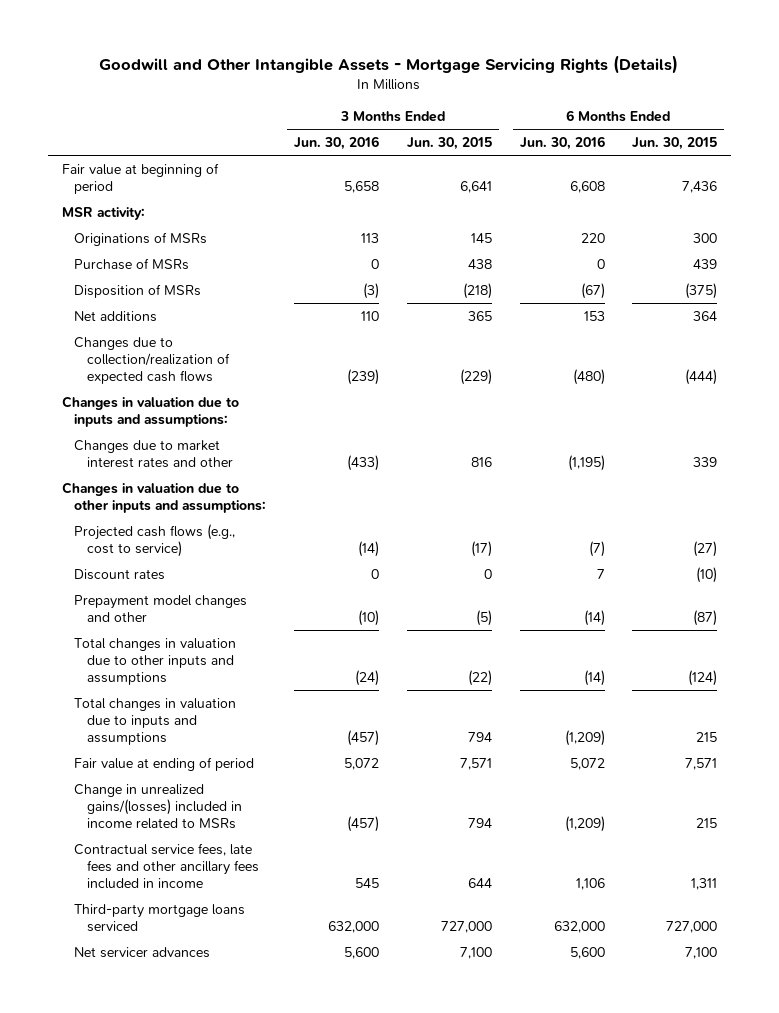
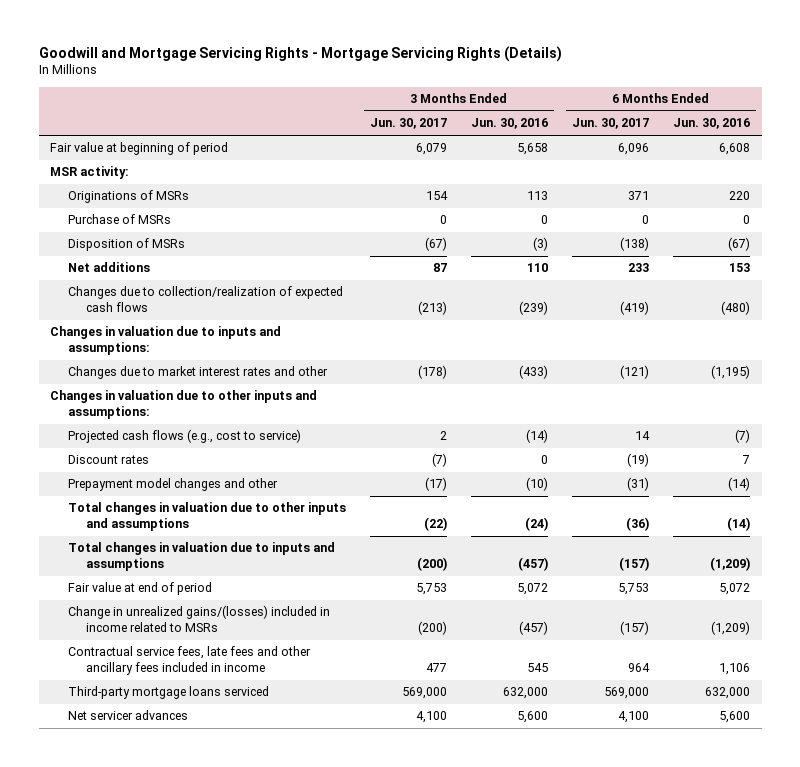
[99,54,679,74] Goodwill and Other Intangible Assets - Mortgage Servicing Rights (Details) -> [38,45,562,62] Goodwill and Mortgage Servicing Rights - Mortgage Servicing Rights (Details)
[406,137,492,151] Jun. 30, 2015 -> none
[632,137,718,151] Jun. 30, 2015 -> none
none -> [370,118,448,130] Jun. 30, 2017
none -> [571,118,649,130] Jun. 30, 2017
[74,756,255,771] Fair value at ending of period -> [68,582,213,596] Fair value at end of period

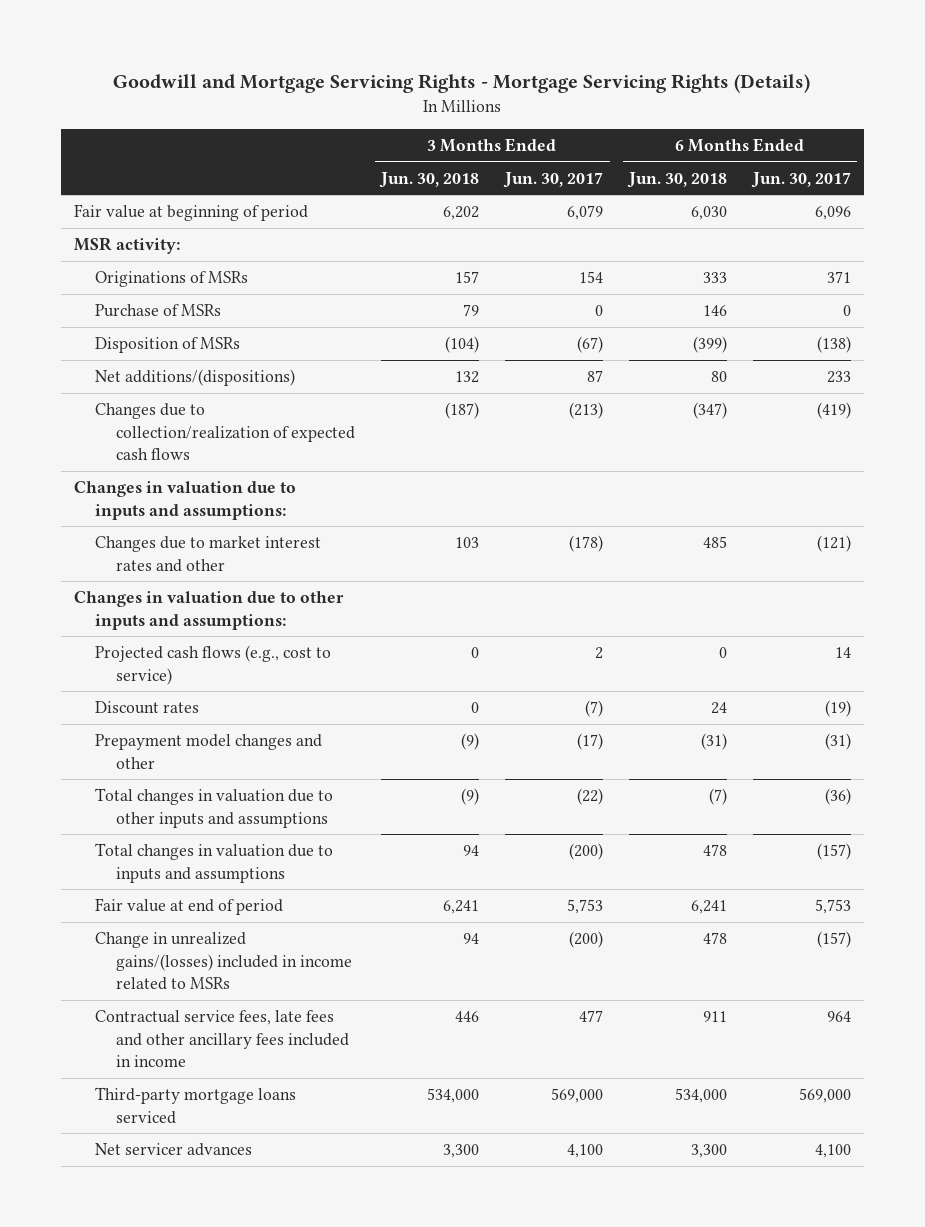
[470,118,548,130] Jun. 30, 2016 -> none
[672,118,750,130] Jun. 30, 2016 -> none
none -> [379,171,480,188] Jun. 30, 2018
none -> [627,171,728,188] Jun. 30, 2018
[68,262,151,273] Net additions -> [95,368,296,386] Net additions/(dispositions)

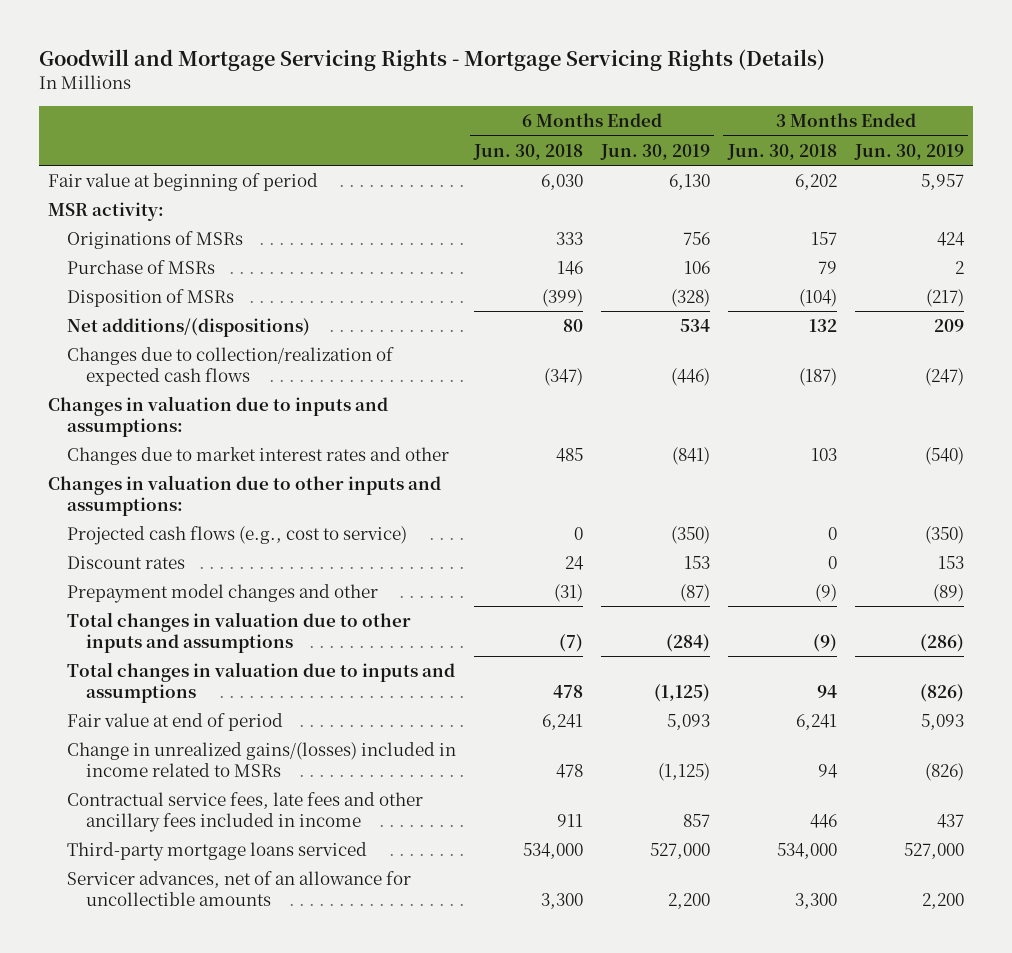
[503,171,604,188] Jun. 30, 2017 -> none
[750,171,851,188] Jun. 30, 2017 -> none
none -> [599,143,710,160] Jun. 30, 2019
none -> [853,143,964,160] Jun. 30, 2019
[95,1142,253,1156] Net servicer advances -> [67,871,412,906] Servicer advances, net of an allowance for uncollectible amounts

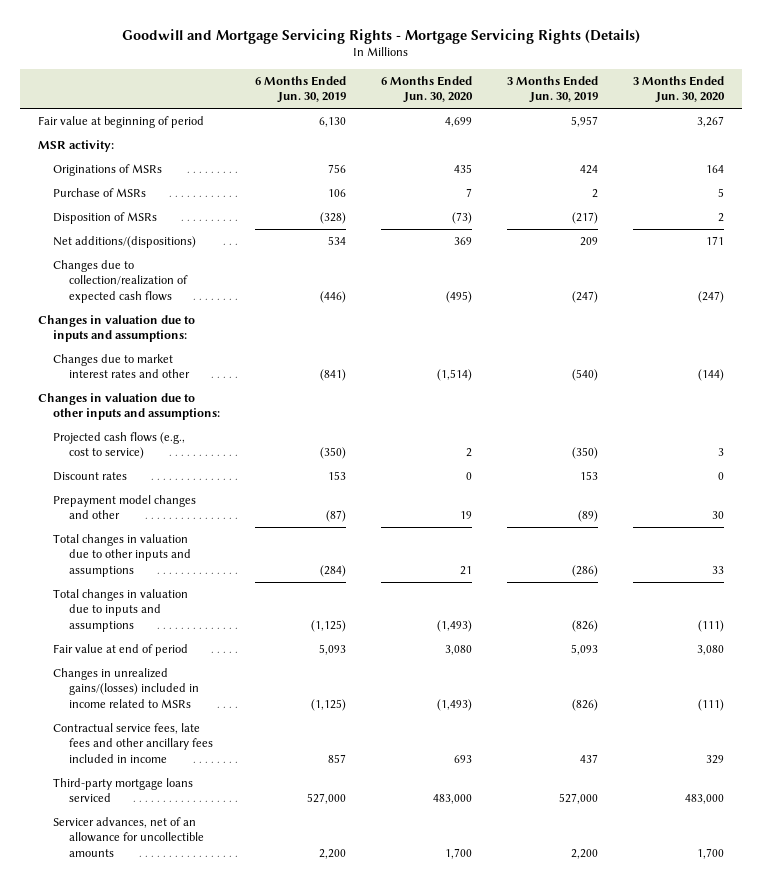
[472,143,583,160] Jun. 30, 2018 -> none
[726,143,837,160] Jun. 30, 2018 -> none
none -> [381,75,474,104] 6 Months Ended Jun. 30, 2020
none -> [633,75,726,104] 3 Months Ended Jun. 30, 2020
[67,742,457,777] Change in unrealized gains/(losses) included in income related to MSRs -> [53,667,199,708] Changes in unrealized gains/(losses) included in income related to MSRs

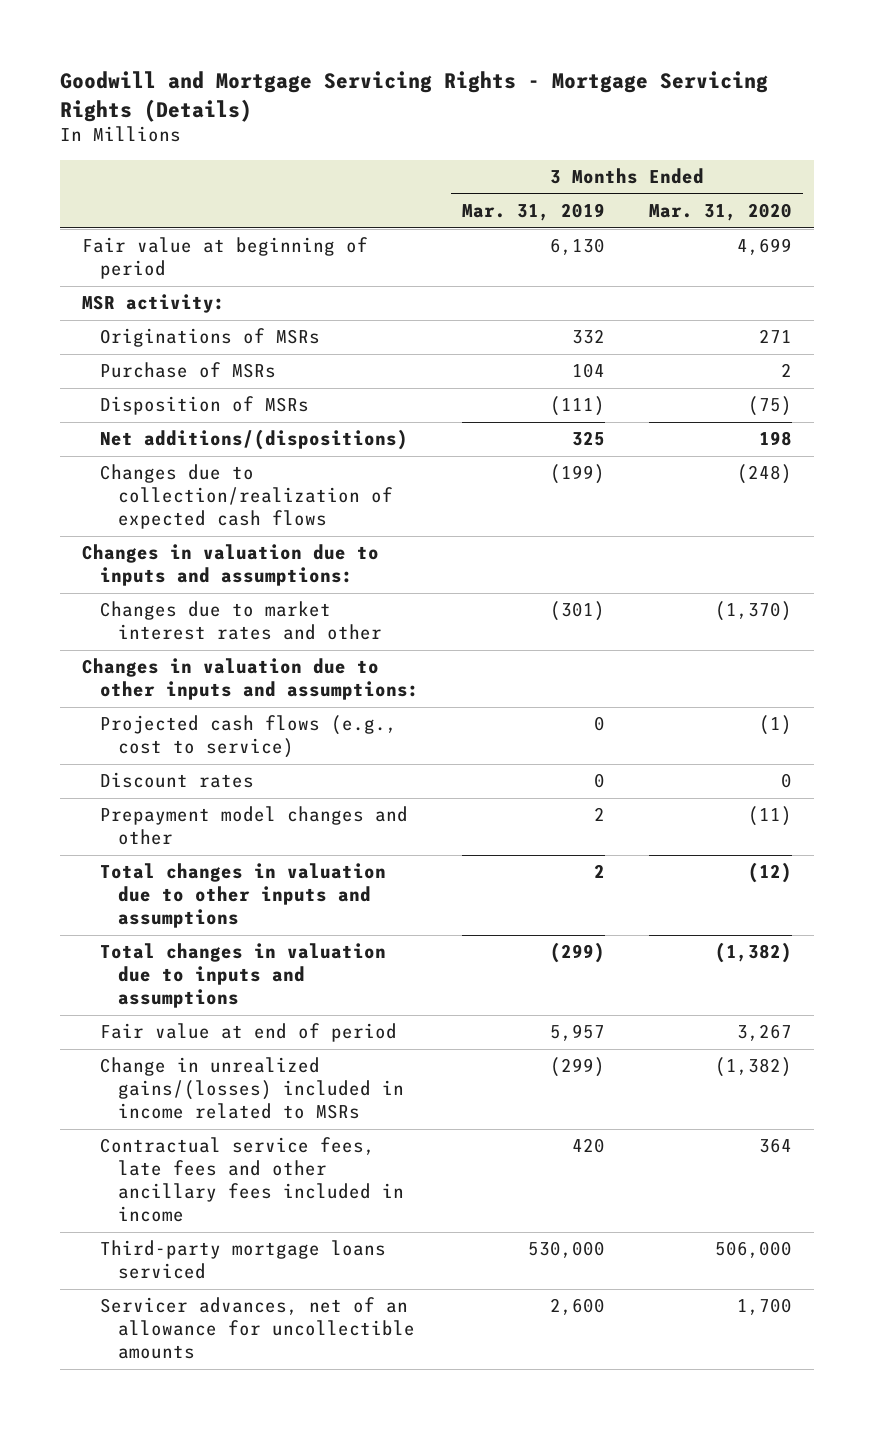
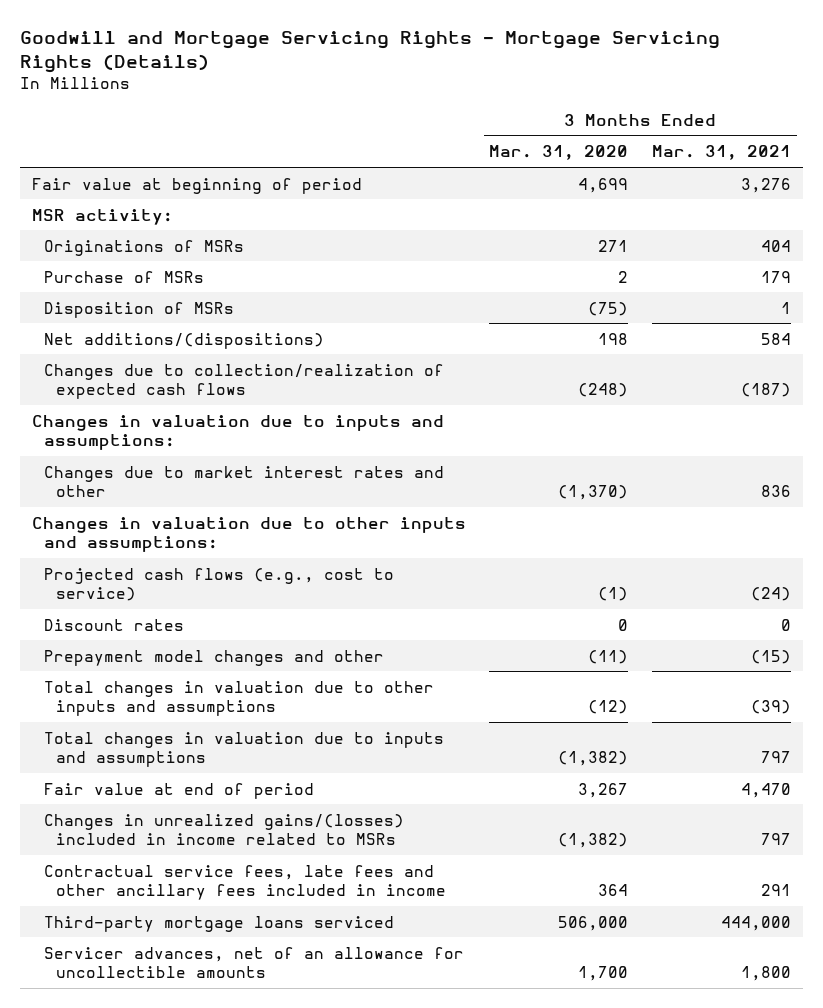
[462,202,606,221] Mar. 31, 2019 -> none
none -> [651,145,791,161] Mar. 31, 2021
[99,1057,404,1120] Change in unrealized gains/(losses) included in income related to MSRs -> [44,813,405,845] Changes in unrealized gains/(losses) included in income related to MSRs

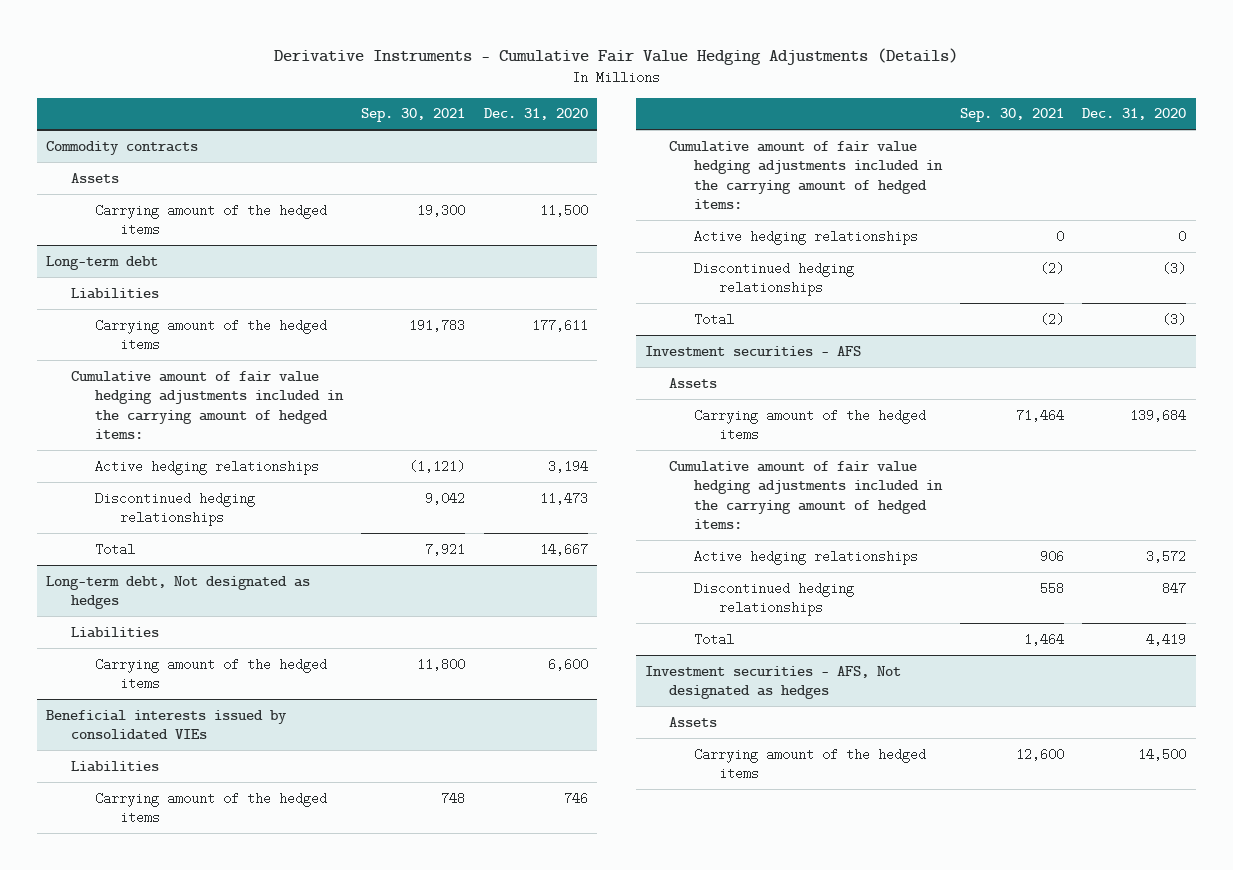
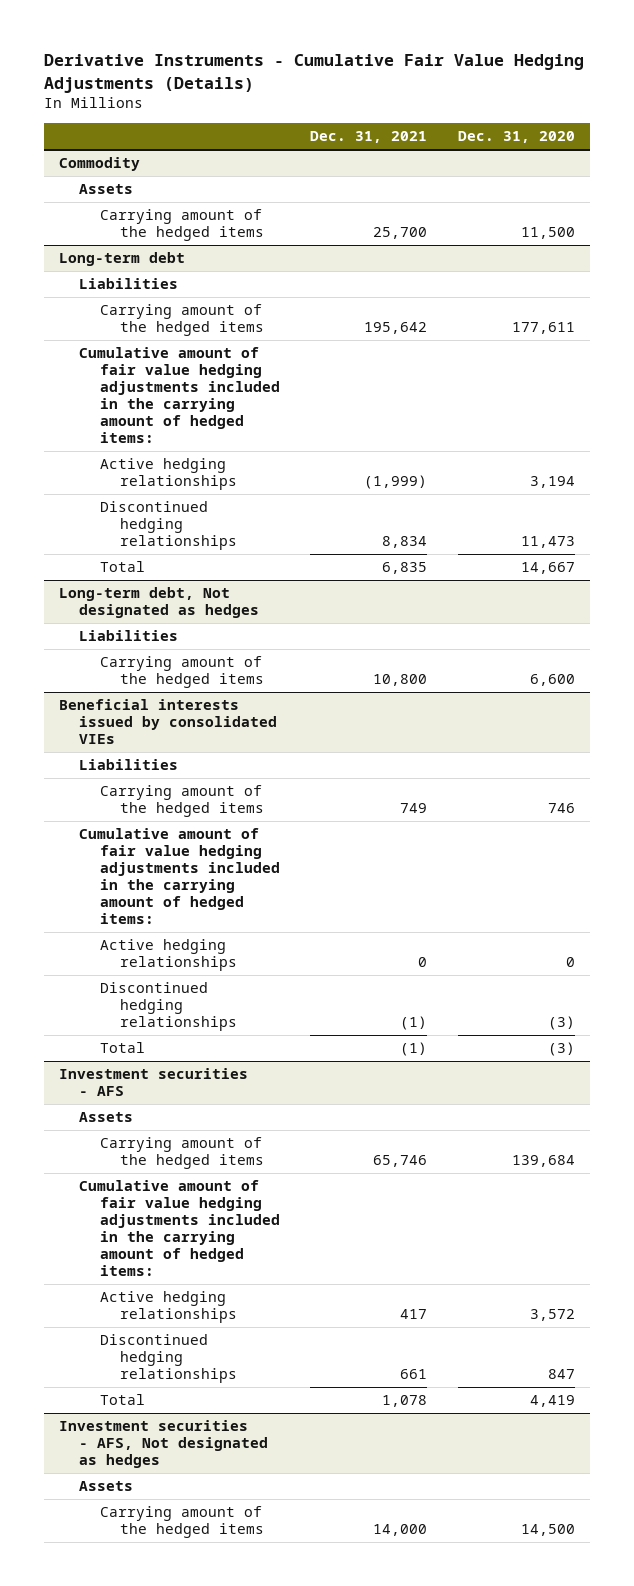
[361,108,466,123] Sep. 30, 2021 -> none
none -> [310,131,428,144] Dec. 31, 2021
[46,140,199,155] Commodity contracts -> [58,157,140,172] Commodity

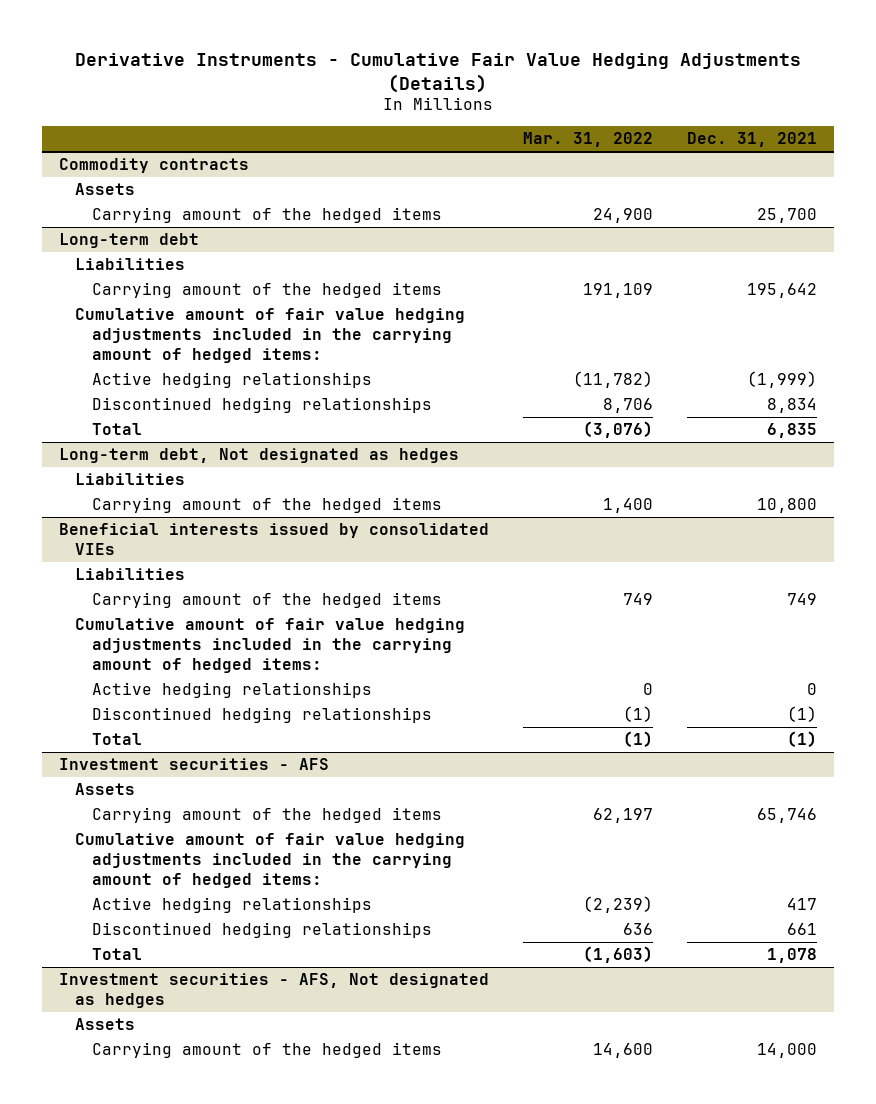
[457,131,575,144] Dec. 31, 2020 -> none
none -> [523,132,654,148] Mar. 31, 2022
[58,157,140,172] Commodity -> [58,158,249,174] Commodity contracts

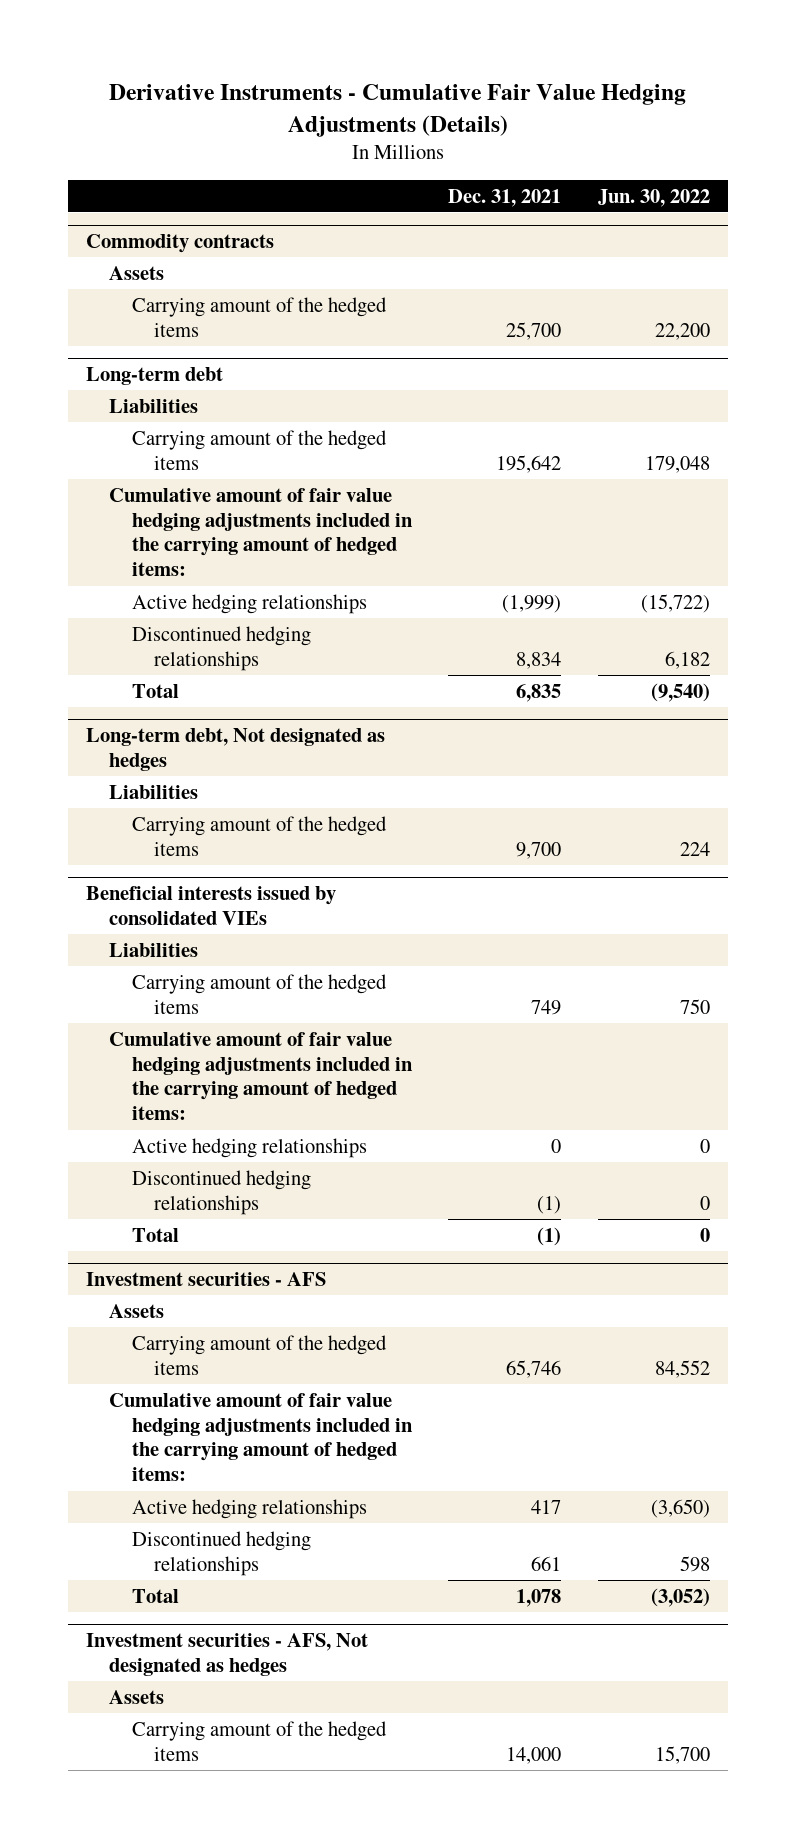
[523,132,654,148] Mar. 31, 2022 -> none
none -> [597,188,710,207] Jun. 30, 2022
[757,498,818,514] 10,800 -> [516,841,562,859] 9,700

